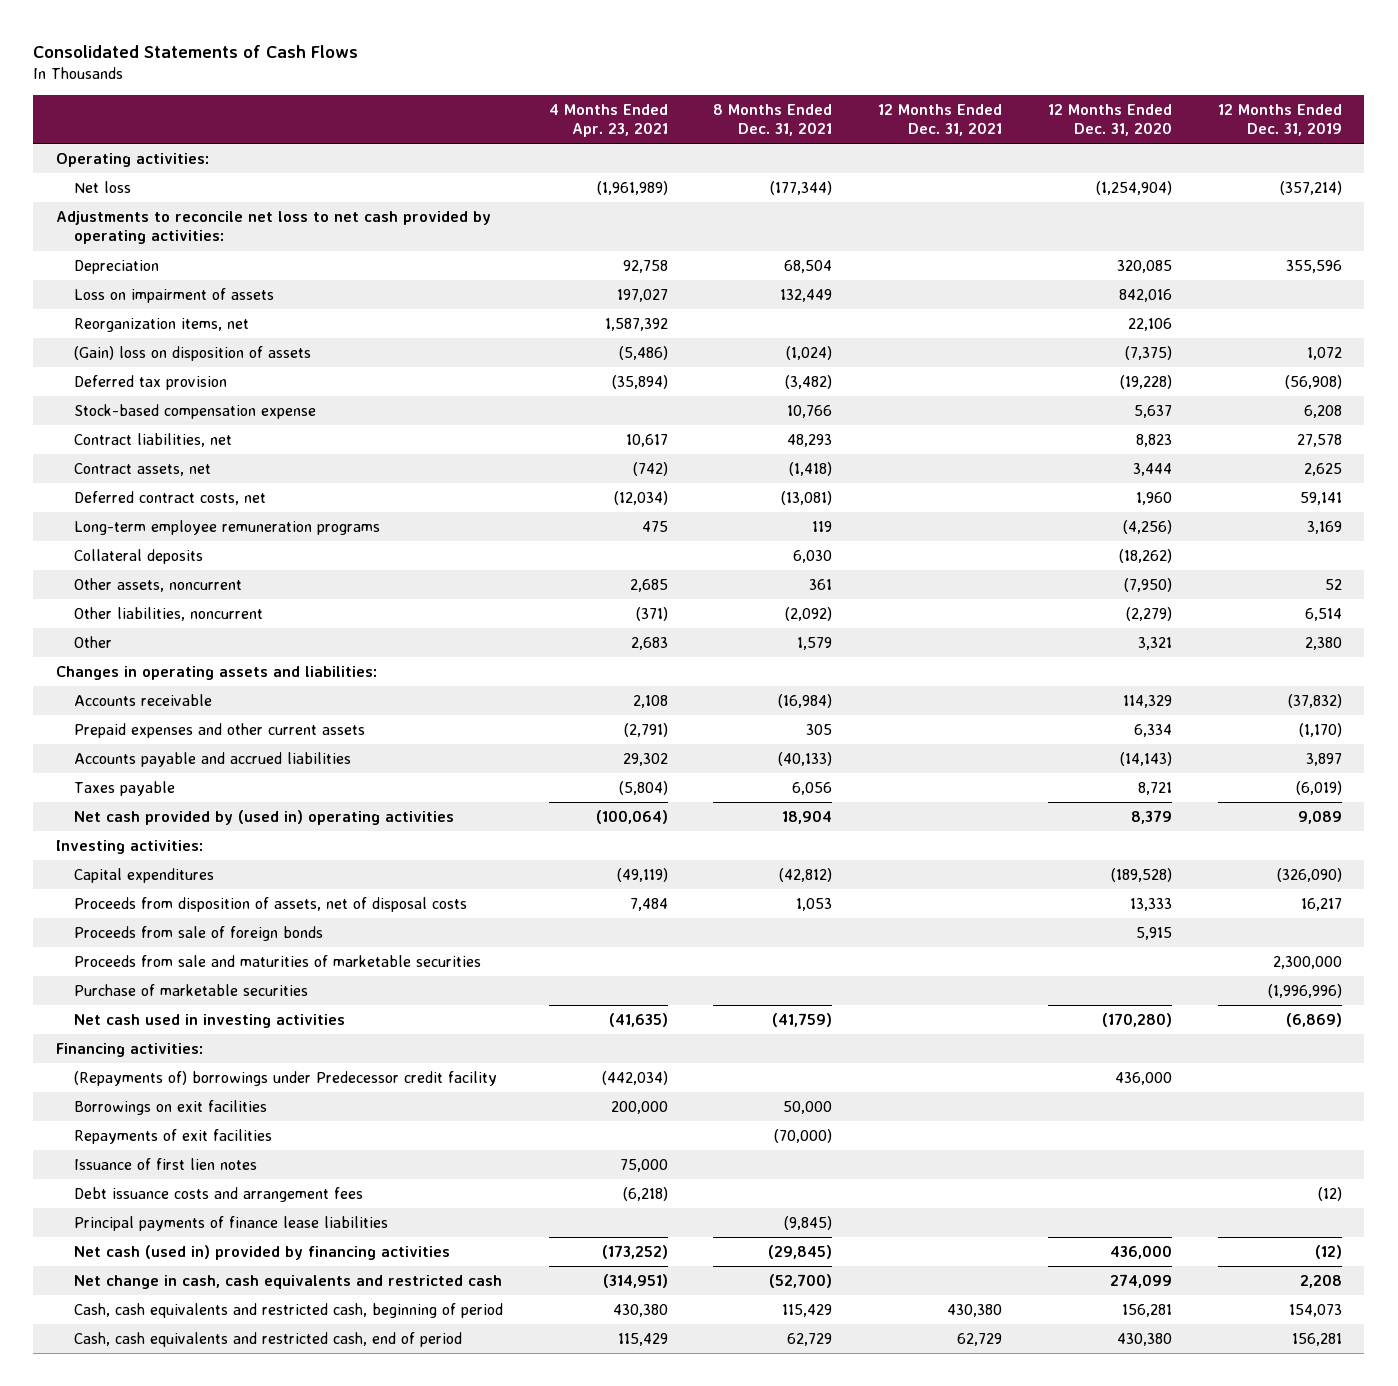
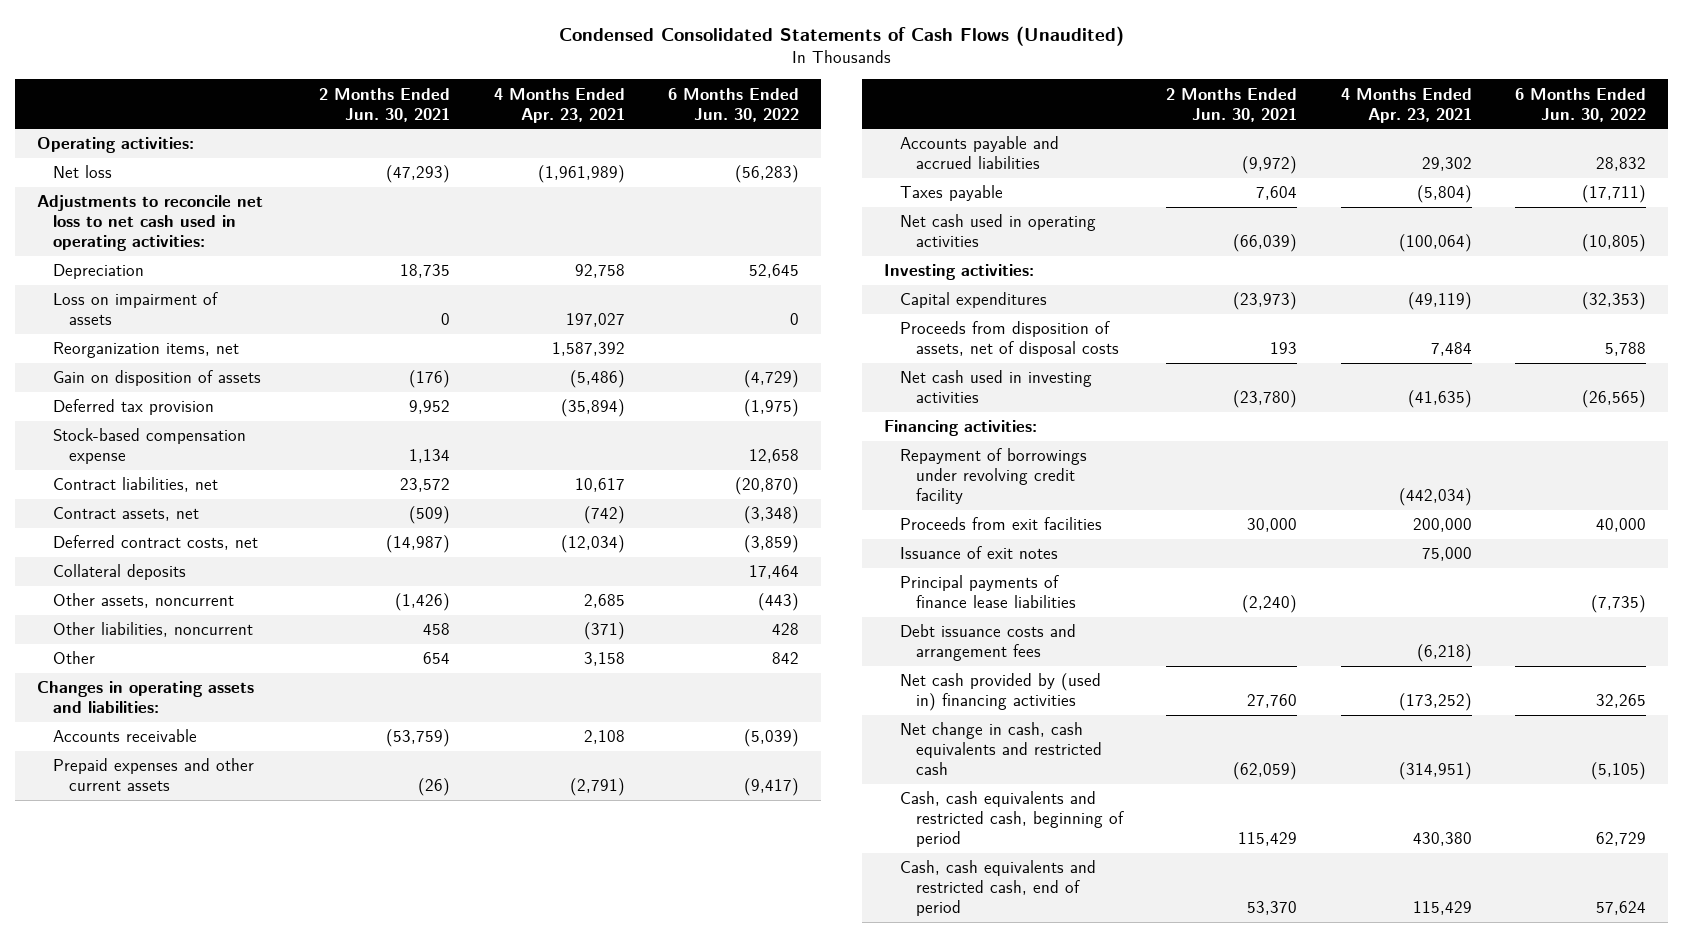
[33,44,359,58] Consolidated Statements of Cash Flows -> [558,25,1124,46] Condensed Consolidated Statements of Cash Flows (Unaudited)
[713,103,833,137] 8 Months Ended Dec. 31, 2021 -> none
[878,103,1003,137] 12 Months Ended Dec. 31, 2021 -> none
[1047,103,1172,137] 12 Months Ended Dec. 31, 2020 -> none
[1217,103,1342,137] 12 Months Ended Dec. 31, 2019 -> none
none -> [319,87,451,122] 2 Months Ended Jun. 30, 2021
none -> [668,87,800,122] 6 Months Ended Jun. 30, 2022
[56,210,492,245] Adjustments to reconcile net loss to net cash provided by operating activities: -> [37,195,264,252] Adjustments to reconcile net loss to net cash used in operating activities:
[73,345,311,361] (Gain) loss on disposition of assets -> [53,370,262,387] Gain on disposition of assets
[73,519,380,535] Long-term employee remuneration programs -> none
[630,636,668,650] 2,683 -> [583,652,625,667] 3,158
[73,809,454,825] Net cash provided by (used in) operating activities -> [899,214,1096,248] Net cash used in operating activities
[73,925,323,941] Proceeds from sale of foreign bonds -> none
[73,954,481,967] Proceeds from sale and maturities of marketable securities -> none
[73,983,308,996] Purchase of marketable securities -> none
[73,1099,267,1115] Borrowings on exit facilities -> none
[73,1128,272,1144] Repayments of exit facilities -> none
[73,1070,497,1086] (Repayments of) borrowings under Predecessor credit facility -> [899,448,1087,505] Repayment of borrowings under revolving credit facility
none -> [899,517,1102,531] Proceeds from exit facilities
[73,1157,257,1170] Issuance of first lien notes -> [899,546,1058,560] Issuance of exit notes
[73,1186,363,1202] Debt issuance costs and arrangement fees -> [899,624,1076,662] Debt issuance costs and arrangement fees
[73,1244,450,1260] Net cash (used in) provided by financing activities -> [899,673,1101,712] Net cash provided by (used in) financing activities

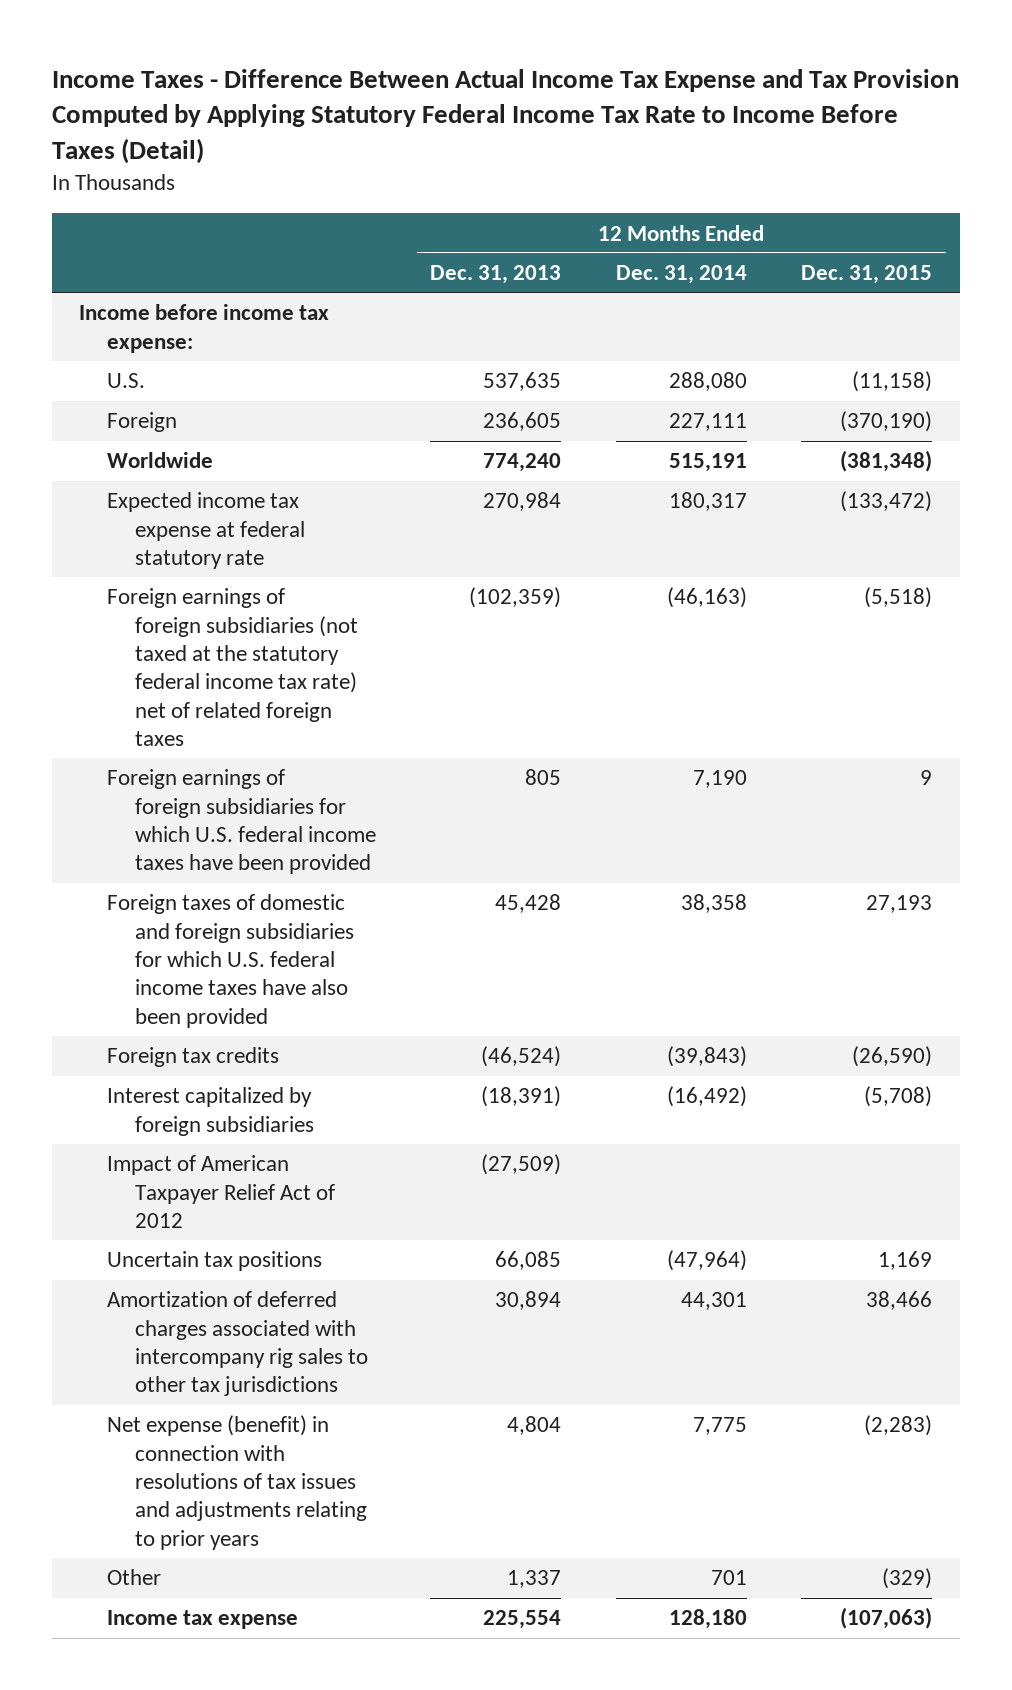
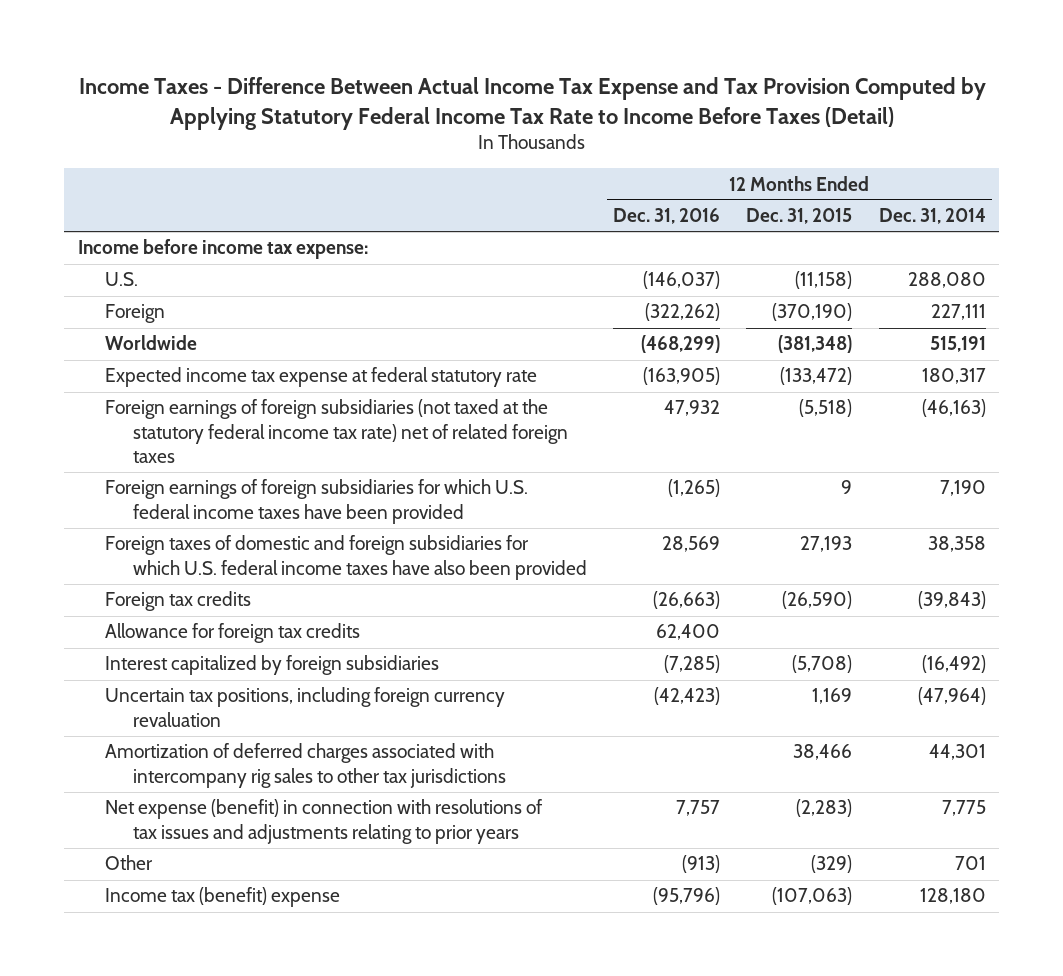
[430,265,562,285] Dec. 31, 2013 -> none
none -> [613,208,721,225] Dec. 31, 2016
none -> [105,623,361,644] Allowance for foreign tax credits
[107,1155,335,1228] Impact of American Taxpayer Relief Act of 2012 -> none
[107,1251,323,1272] Uncertain tax positions -> [105,687,506,727] Uncertain tax positions, including foreign currency revaluation
[107,1610,299,1630] Income tax expense -> [105,887,341,908] Income tax (benefit) expense

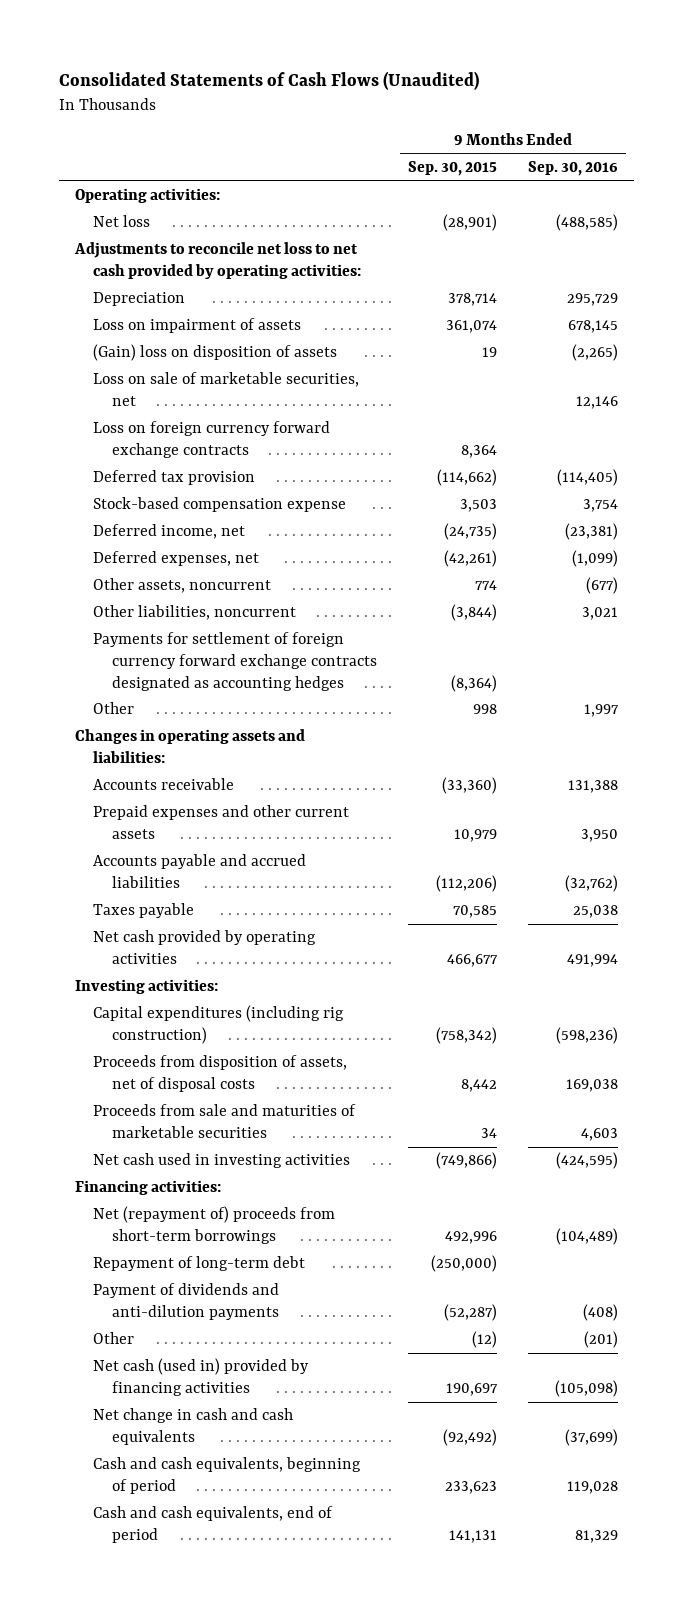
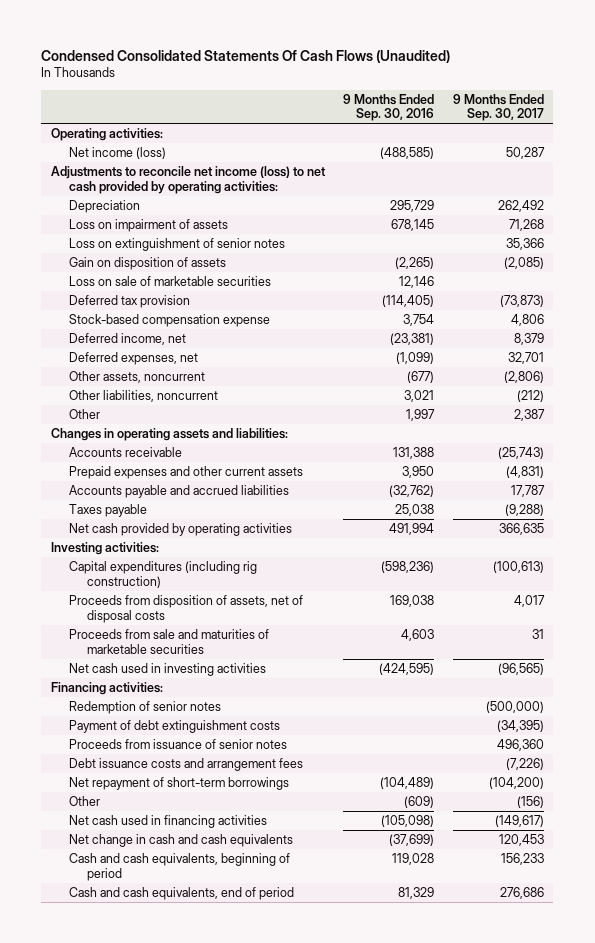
[59,71,480,91] Consolidated Statements of Cash Flows (Unaudited) -> [41,49,451,63] Condensed Consolidated Statements Of Cash Flows (Unaudited)
[407,161,497,177] Sep. 30, 2015 -> none
none -> [452,93,544,122] 9 Months Ended Sep. 30, 2017
[93,215,151,228] Net loss -> [68,147,166,160] Net income (loss)
[74,242,362,280] Adjustments to reconcile net loss to net cash provided by operating activities: -> [50,166,326,194] Adjustments to reconcile net income (loss) to net cash provided by operating activities:
[93,421,331,459] Loss on foreign currency forward exchange contracts -> none
none -> [68,238,285,252] Loss on extinguishment of senior notes
[93,344,338,362] (Gain) loss on disposition of assets -> [68,257,226,271] Gain on disposition of assets
[93,372,360,407] Loss on sale of marketable securities, net -> [68,276,271,287] Loss on sale of marketable securities
[93,632,377,691] Payments for settlement of foreign currency forward exchange contracts designated as accounting hedges -> none
[93,1256,306,1272] Repayment of long-term debt -> none
[93,1283,280,1321] Payment of dividends and anti-dilution payments -> none
none -> [68,701,221,715] Redemption of senior notes
none -> [68,720,280,734] Payment of debt extinguishment costs
none -> [68,739,287,750] Proceeds from issuance of senior notes
none -> [68,758,303,772] Debt issuance costs and arrangement fees
[93,1206,336,1245] Net (repayment of) proceeds from short-term borrowings -> [68,777,289,791] Net repayment of short-term borrowings
[584,1331,619,1349] (201) -> [404,796,435,809] (609)
[93,1358,310,1397] Net cash (used in) provided by financing activities -> [68,815,267,829] Net cash used in financing activities

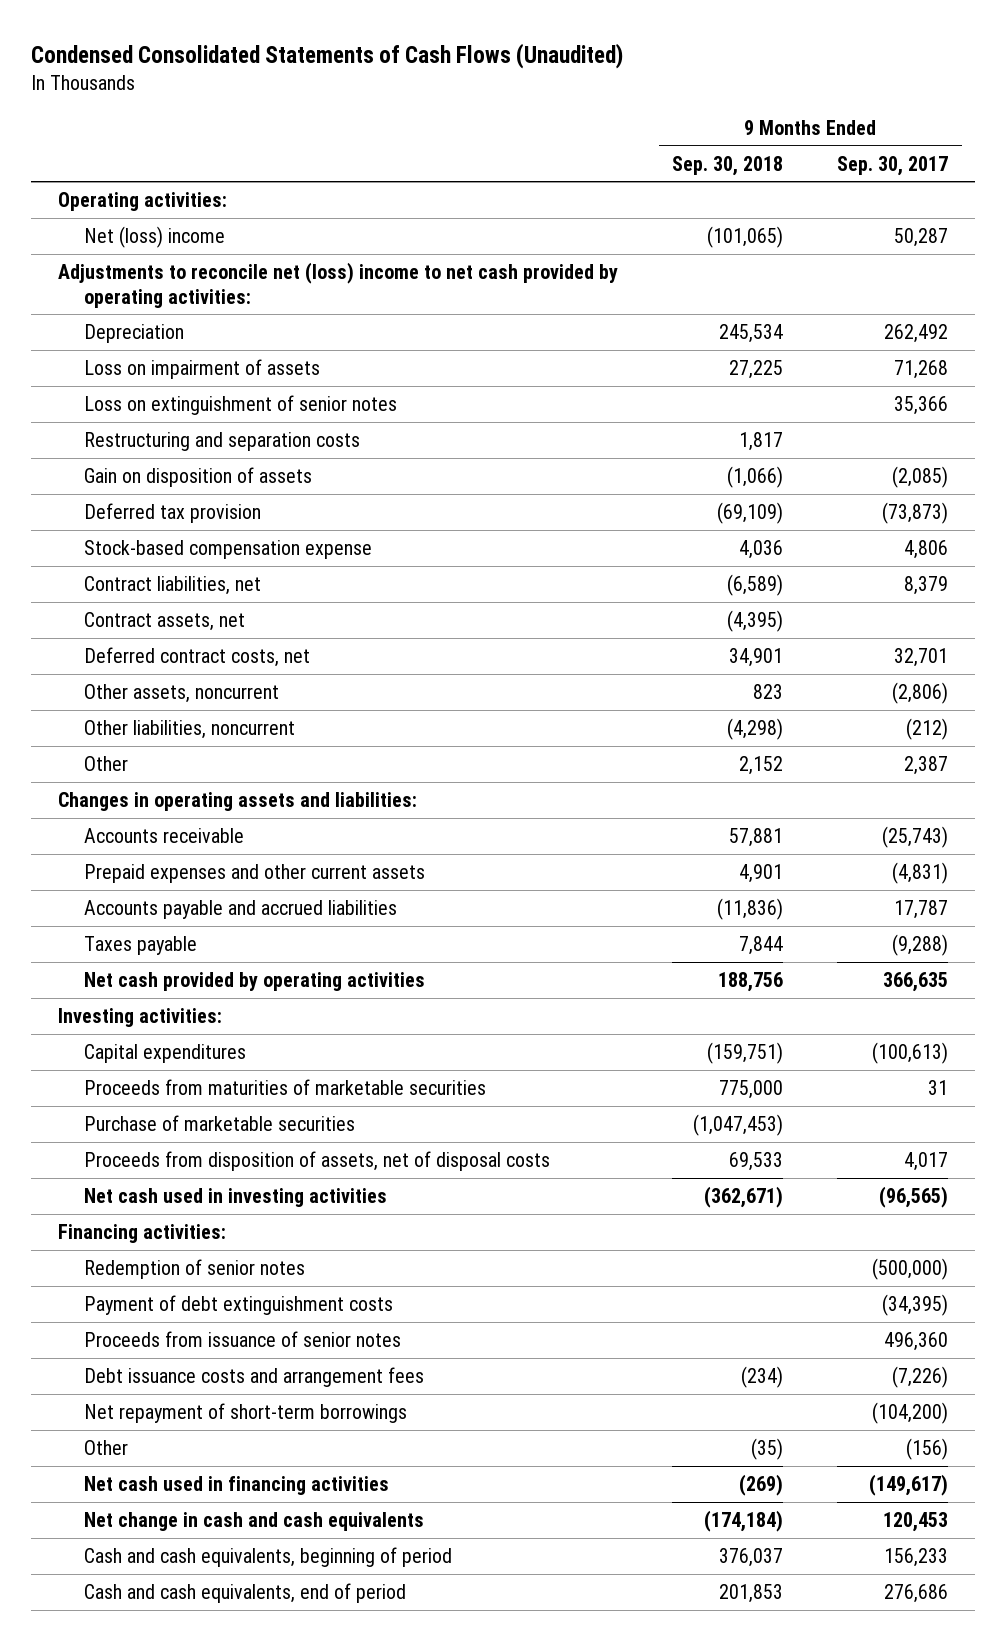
[41,49,451,63] Condensed Consolidated Statements Of Cash Flows (Unaudited) -> [31,42,624,69] Condensed Consolidated Statements of Cash Flows (Unaudited)
[343,93,435,122] 9 Months Ended Sep. 30, 2016 -> none
none -> [672,155,784,176] Sep. 30, 2018
[68,147,166,160] Net income (loss) -> [84,226,226,249] Net (loss) income
[50,166,326,194] Adjustments to reconcile net income (loss) to net cash provided by operating activities: -> [58,262,619,308] Adjustments to reconcile net (loss) income to net cash provided by operating activities:
none -> [84,432,361,452] Restructuring and separation costs
[68,276,271,287] Loss on sale of marketable securities -> none
[68,333,186,346] Deferred income, net -> [84,576,262,596] Contract liabilities, net
none -> [84,612,246,632] Contract assets, net
[68,352,198,366] Deferred expenses, net -> [84,647,311,668] Deferred contract costs, net
[68,561,257,588] Capital expenditures (including rig construction) -> [84,1044,247,1064] Capital expenditures
none -> [84,1079,487,1096] Proceeds from maturities of marketable securities
none -> [84,1115,356,1132] Purchase of marketable securities
[68,629,269,654] Proceeds from sale and maturities of marketable securities -> none

